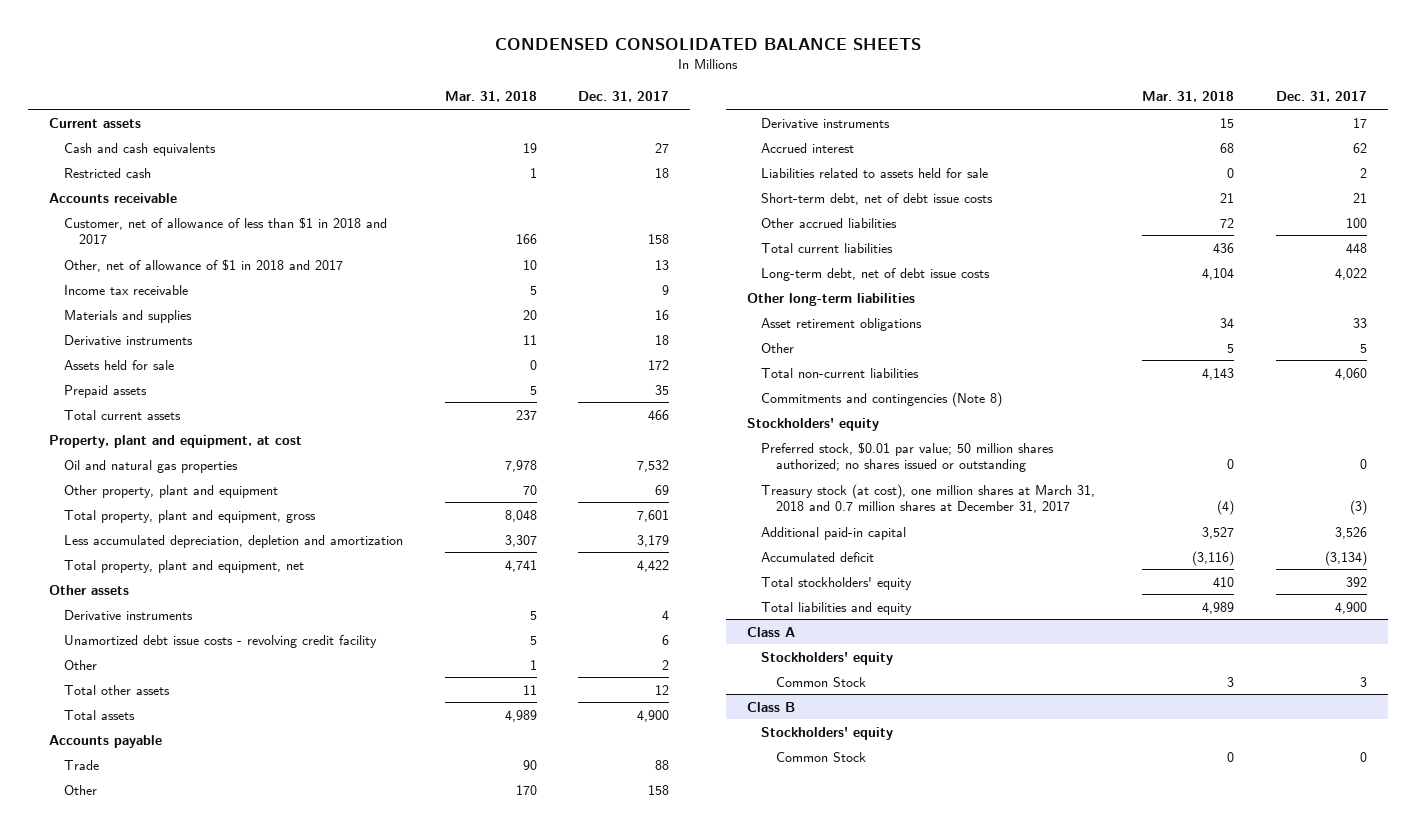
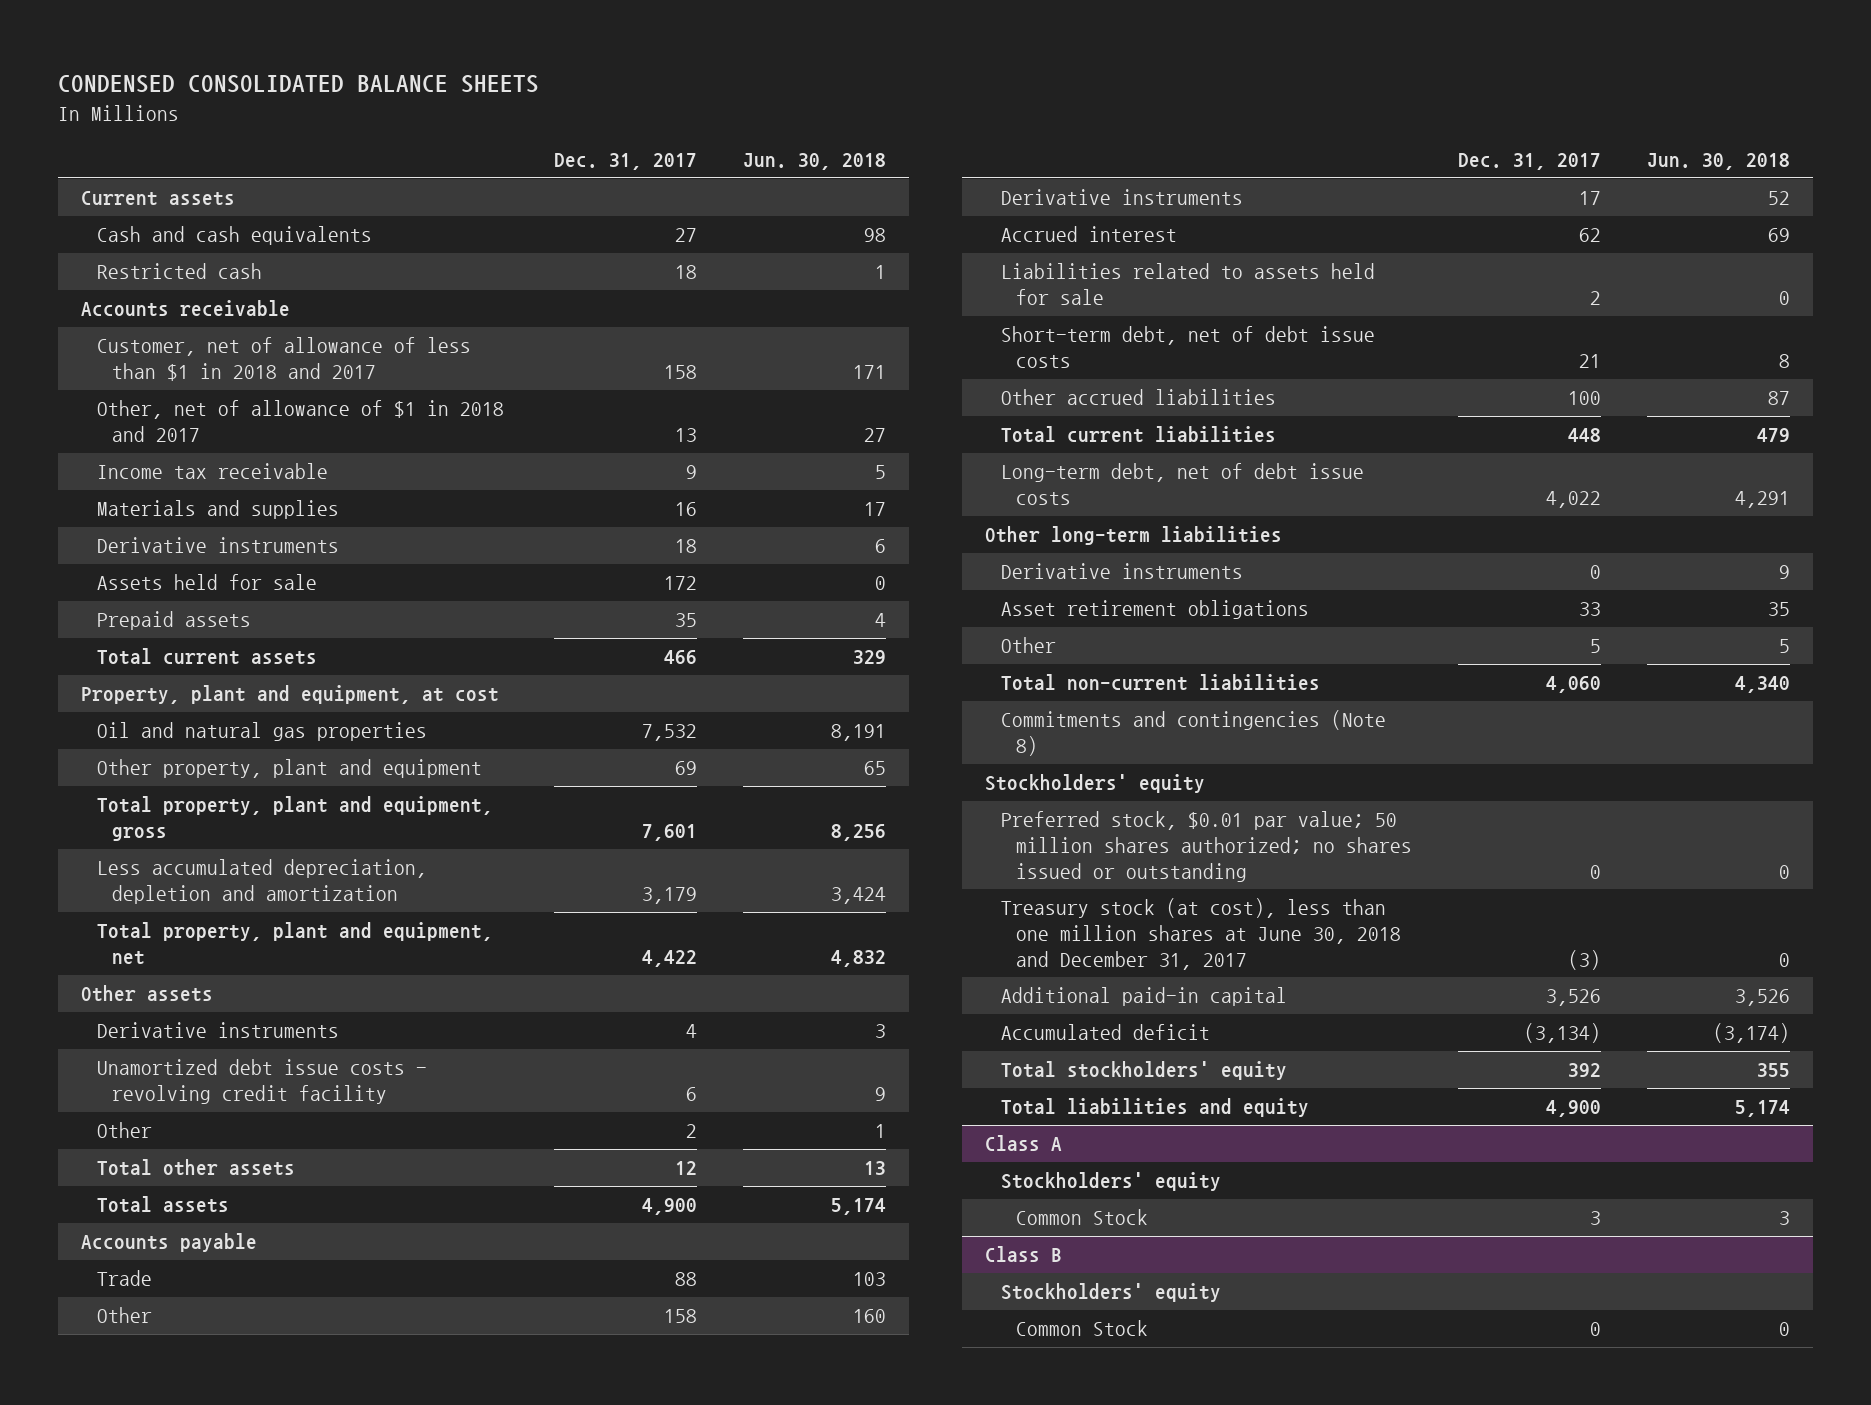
[444,91,537,103] Mar. 31, 2018 -> none
none -> [743,153,887,171] Jun. 30, 2018
none -> [1000,563,1243,580] Derivative instruments
[761,483,1096,514] Treasury stock (at cost), one million shares at March 31, 2018 and 0.7 million shares at December 31, 2017 -> [1000,898,1402,970] Treasury stock (at cost), less than one million shares at June 30, 2018 and December 31, 2017

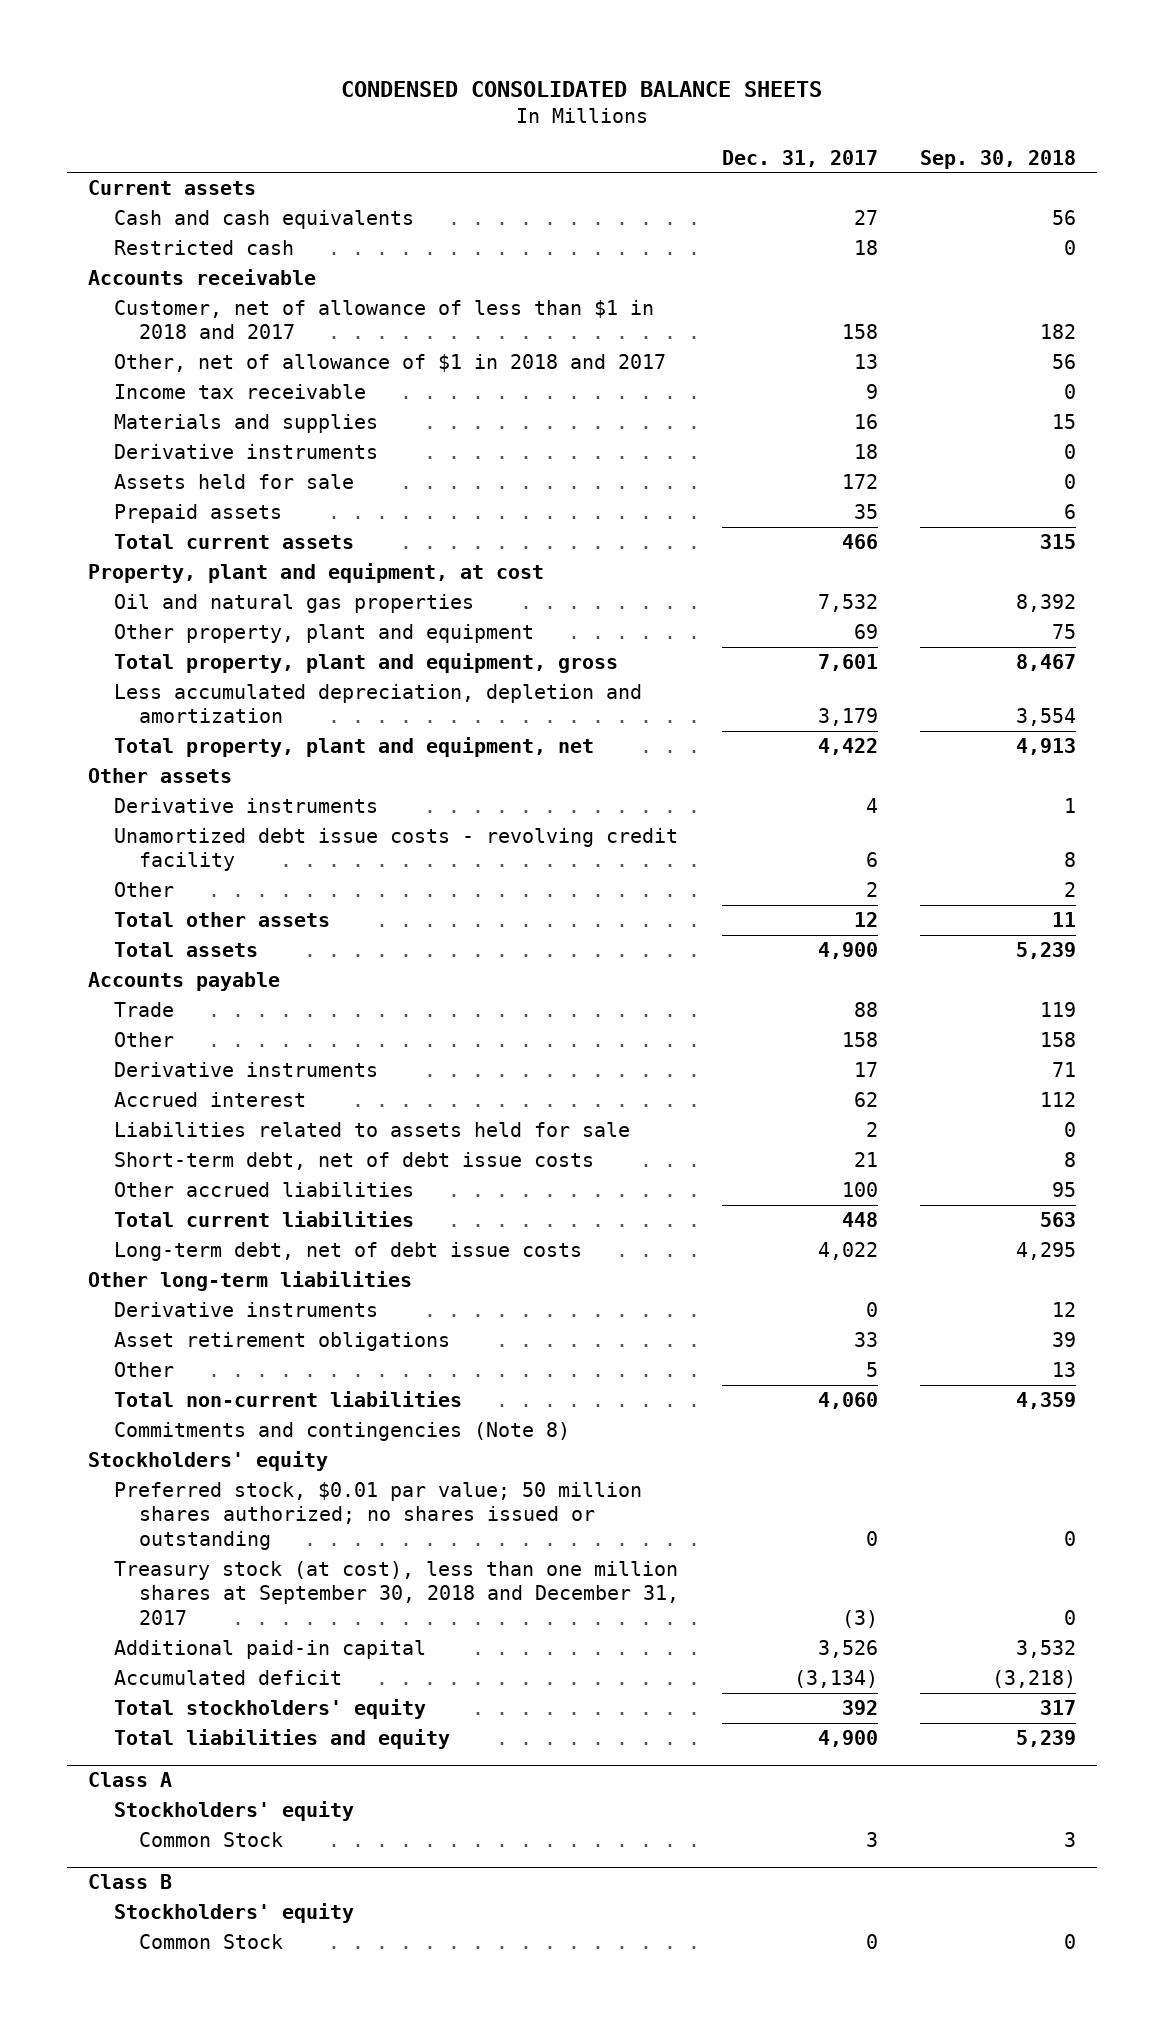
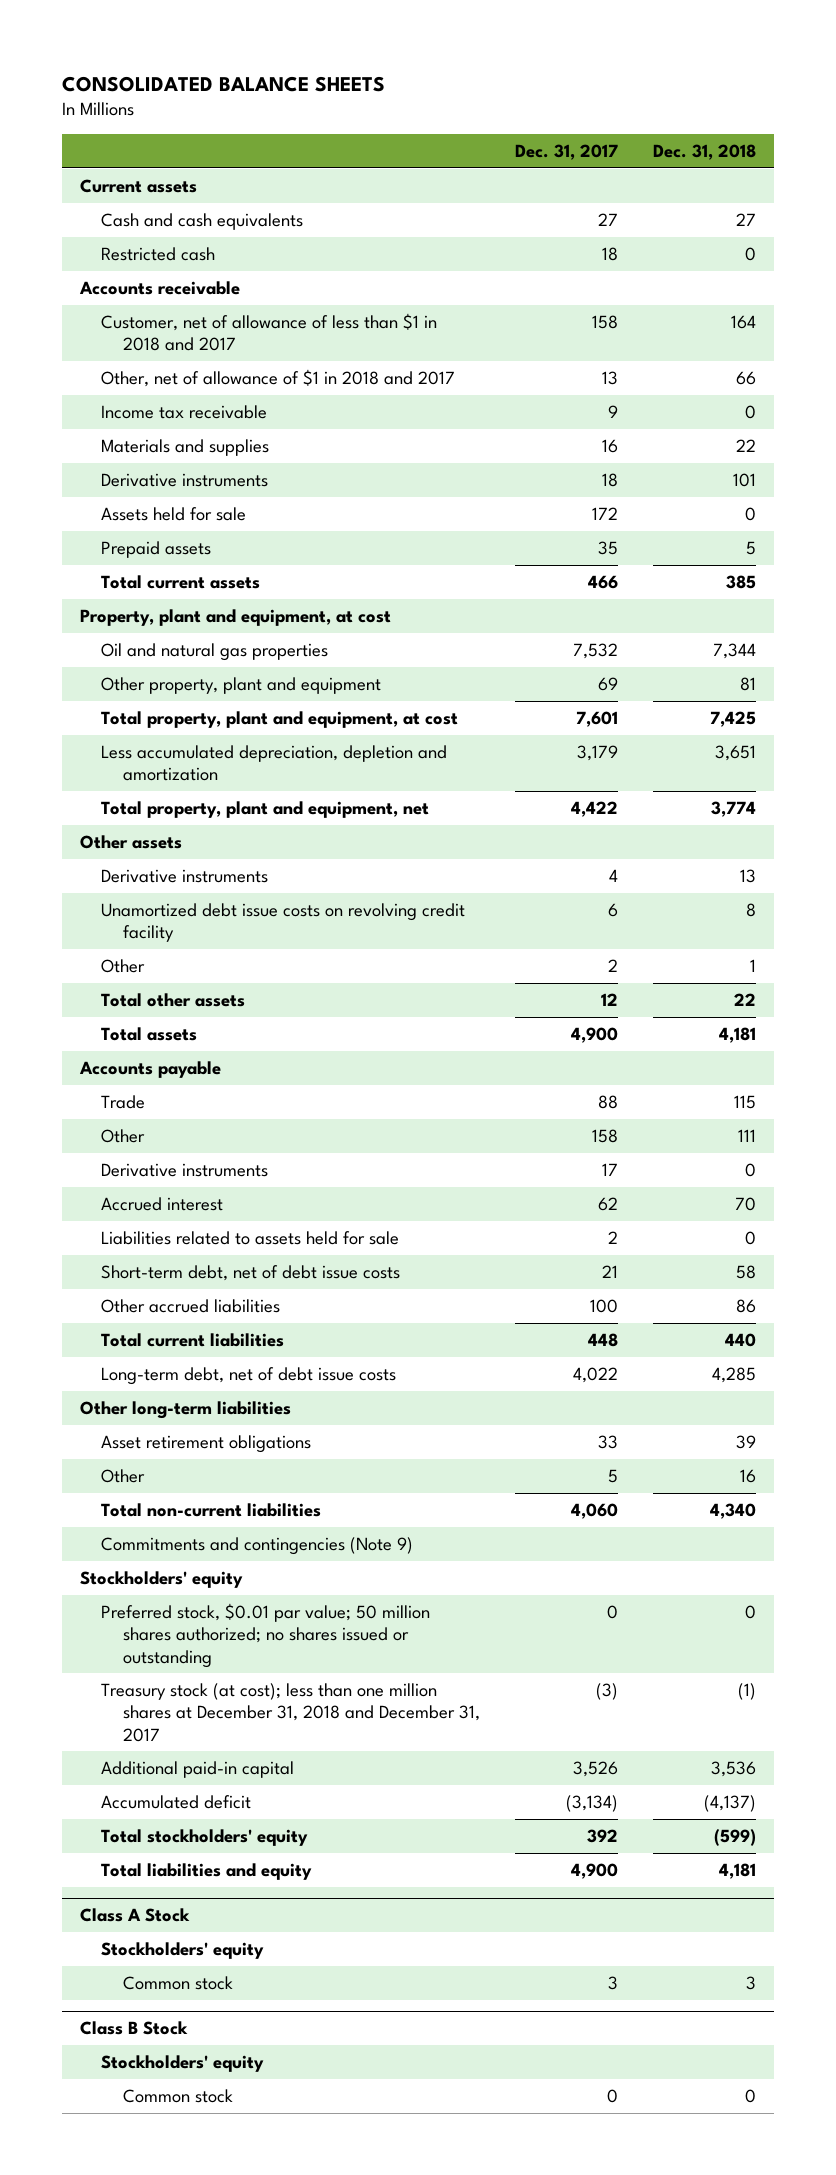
[341,81,823,98] CONDENSED CONSOLIDATED BALANCE SHEETS -> [62,75,386,92] CONSOLIDATED BALANCE SHEETS
[919,149,1076,169] Sep. 30, 2018 -> none
none -> [653,143,757,160] Dec. 31, 2018
[113,652,618,673] Total property, plant and equipment, gross -> [101,710,459,728] Total property, plant and equipment, at cost
[113,827,678,872] Unamortized debt issue costs - revolving credit facility -> [101,902,466,943] Unamortized debt issue costs on revolving credit facility
[113,1301,378,1317] Derivative instruments -> none
[113,1421,570,1441] Commitments and contingencies (Note 8) -> [101,1536,414,1555] Commitments and contingencies (Note 9)
[113,1560,680,1625] Treasury stock (at cost), less than one million shares at September 30, 2018 and December 31, 2017 -> [101,1682,481,1742] Treasury stock (at cost); less than one million shares at December 31, 2018 and December 31, 2017
[88,1772,173,1788] Class A -> [79,1908,190,1923] Class A Stock
[139,1831,284,1847] Common Stock -> [123,1975,234,1990] Common stock
[88,1874,173,1890] Class B -> [79,2021,188,2036] Class B Stock
[139,1933,284,1949] Common Stock -> [123,2088,234,2103] Common stock

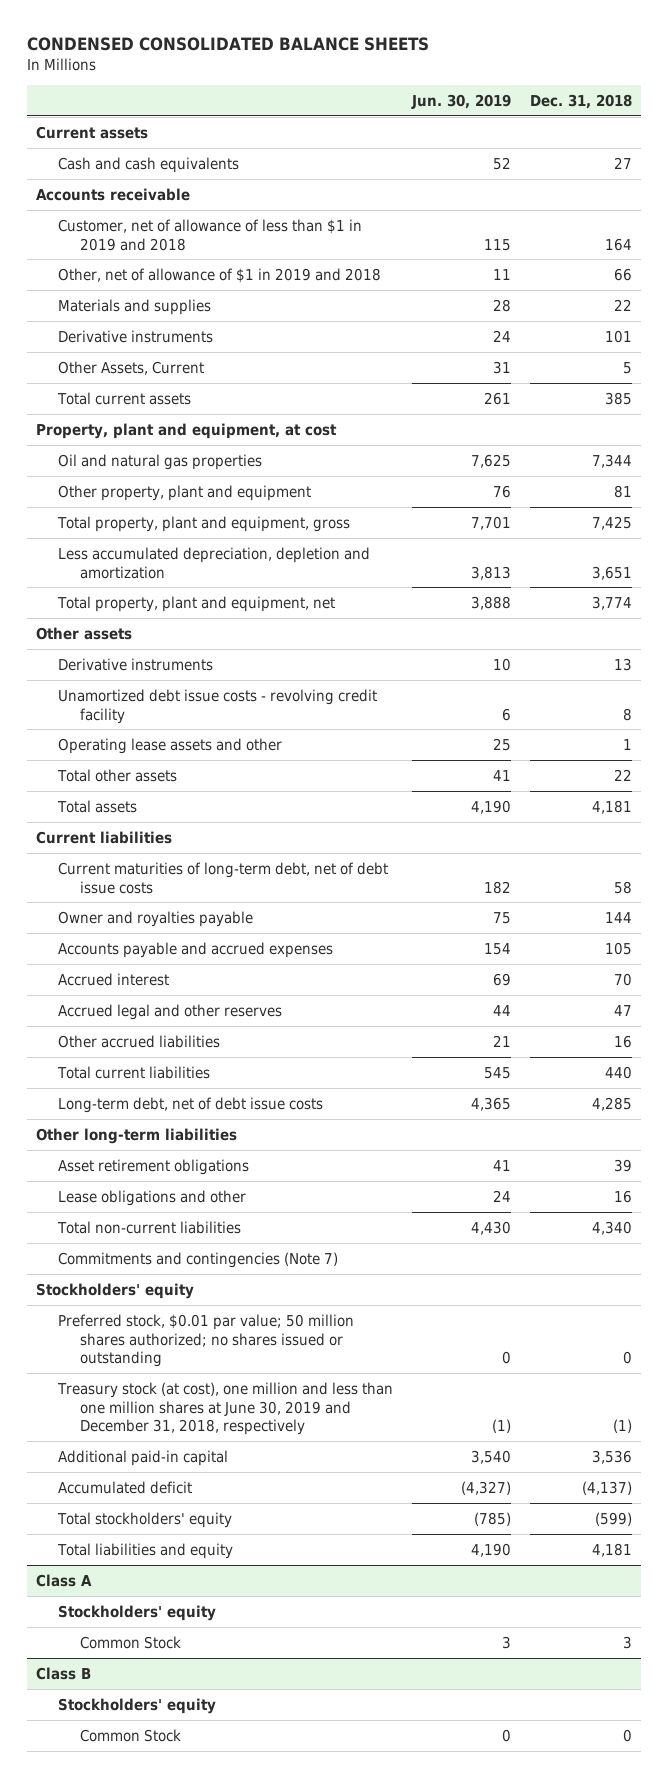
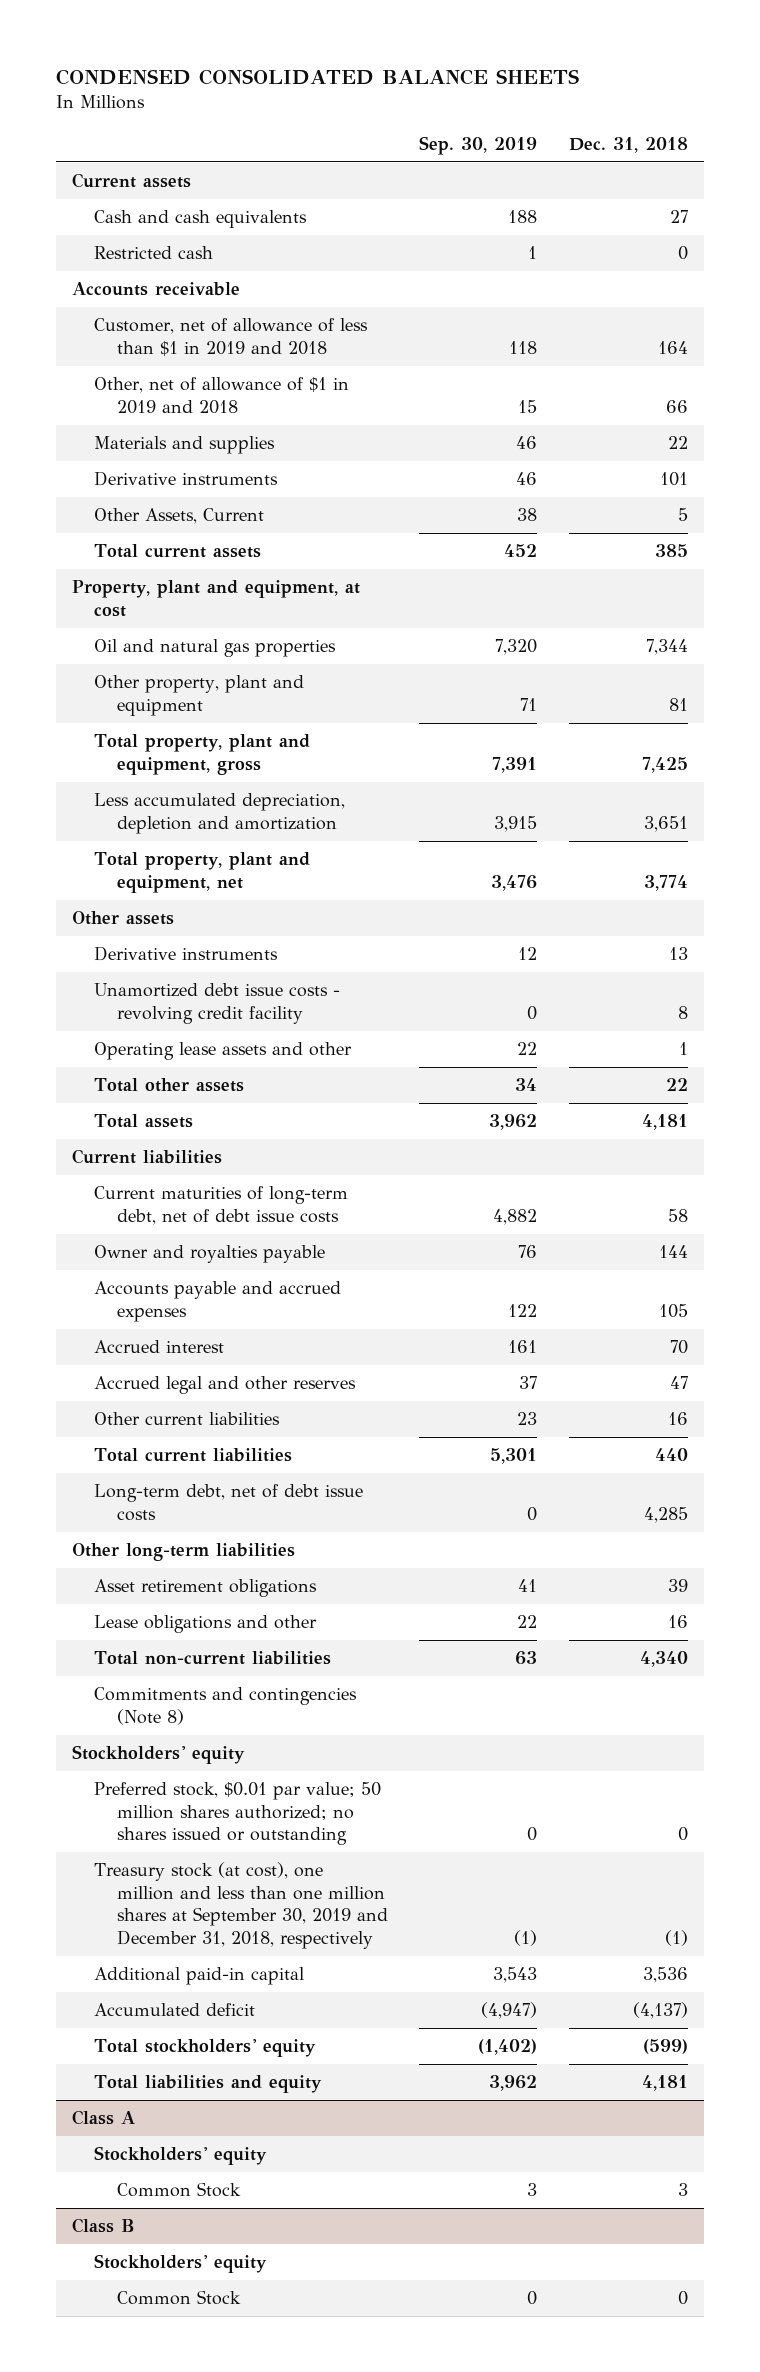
[410,93,511,109] Jun. 30, 2019 -> none
none -> [419,135,538,155] Sep. 30, 2019
none -> [94,246,214,260] Restricted cash
[58,1034,221,1048] Other accrued liabilities -> [94,1412,281,1426] Other current liabilities
[58,1251,339,1268] Commitments and contingencies (Note 7) -> [94,1687,358,1725] Commitments and contingencies (Note 8)
[57,1381,394,1436] Treasury stock (at cost), one million and less than one million shares at June 30, 2019 and December 31, 2018, respectively -> [94,1862,388,1949] Treasury stock (at cost), one million and less than one million shares at September 30, 2019 and December 31, 2018, respectively

